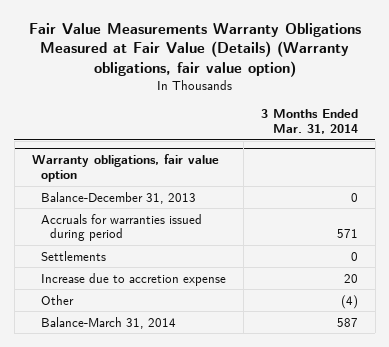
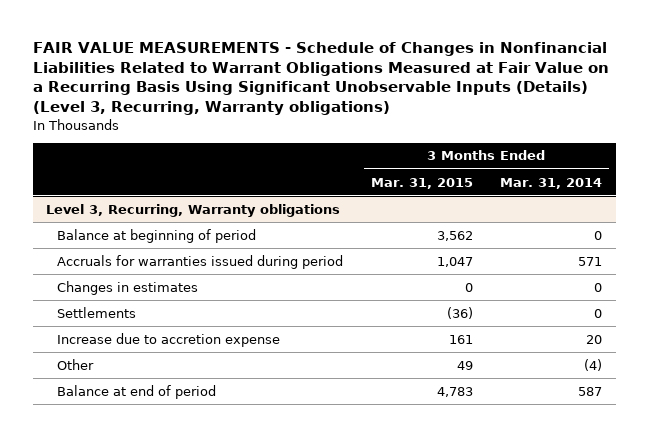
[28,22,361,77] Fair Value Measurements Warranty Obligations Measured at Fair Value (Details) (Warranty obligations, fair value option) -> [32,41,609,116] FAIR VALUE MEASUREMENTS - Schedule of Changes in Nonfinancial Liabilities Related to Warrant Obligations Measured at Fair Value on a Recurring Basis Using Significant Unobservable Inputs (Details) (Level 3, Recurring, Warranty obligations)
none -> [370,177,473,189] Mar. 31, 2015
[31,153,219,182] Warranty obligations, fair value option -> none
none -> [46,203,341,217] Level 3, Recurring, Warranty obligations
[40,191,196,204] Balance-December 31, 2013 -> [57,228,257,243] Balance at beginning of period
none -> [57,280,199,295] Changes in estimates
[40,316,176,329] Balance-March 31, 2014 -> [57,384,217,399] Balance at end of period

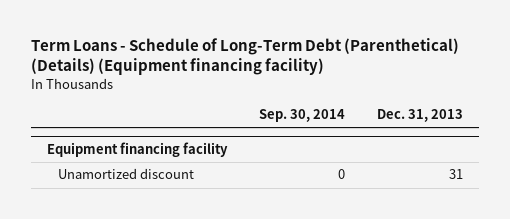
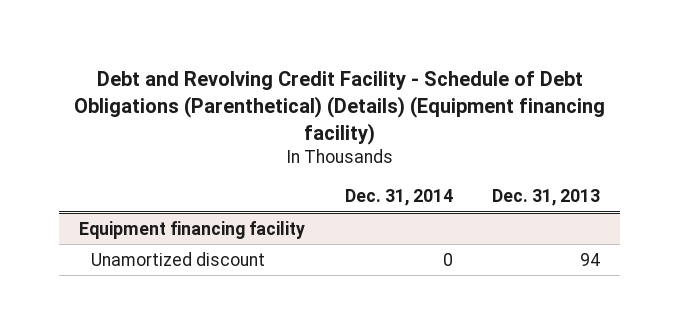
[31,38,460,76] Term Loans - Schedule of Long-Term Debt (Parenthetical) (Details) (Equipment financing facility) -> [73,71,605,145] Debt and Revolving Credit Facility - Schedule of Debt Obligations (Parenthetical) (Details) (Equipment financing facility)
[258,109,345,123] Sep. 30, 2014 -> none
none -> [344,189,453,207] Dec. 31, 2014
[448,169,463,180] 31 -> [580,252,601,266] 94

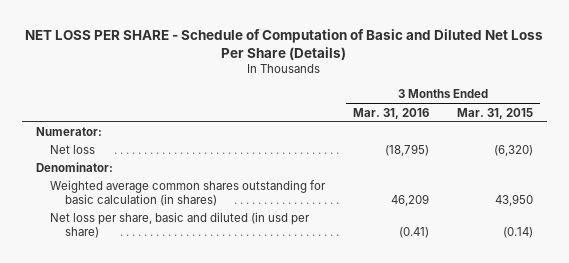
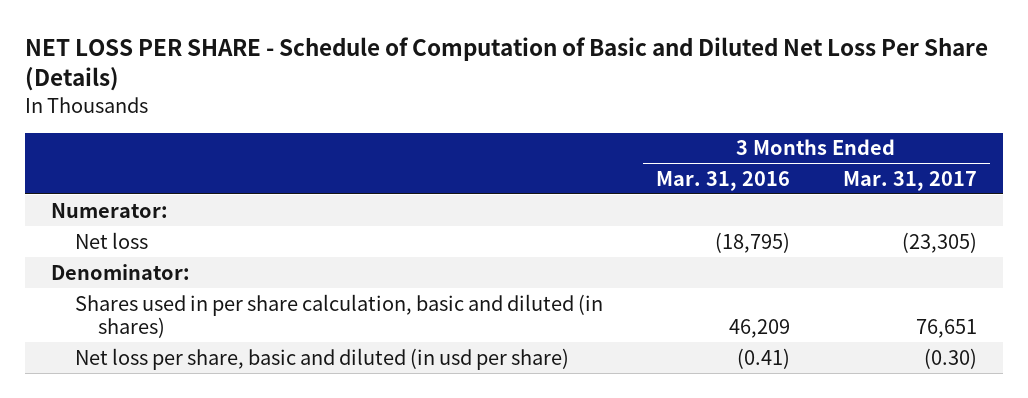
[456,107,533,119] Mar. 31, 2015 -> none
none -> [842,170,977,191] Mar. 31, 2017
[50,180,327,207] Weighted average common shares outstanding for basic calculation (in shares) -> [74,293,603,338] Shares used in per share calculation, basic and diluted (in shares)

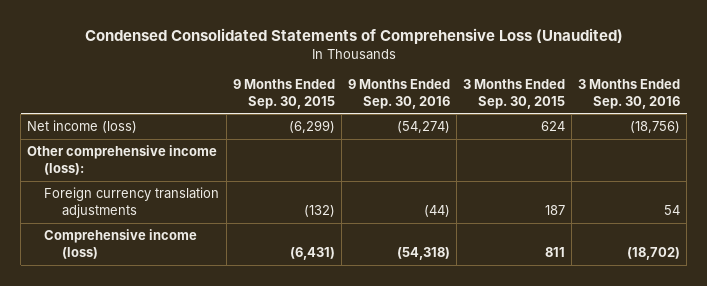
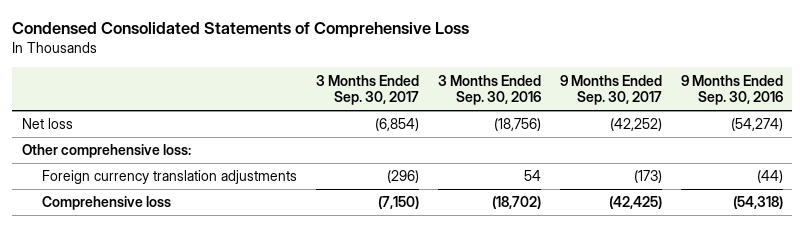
[84,28,623,45] Condensed Consolidated Statements of Comprehensive Loss (Unaudited) -> [12,22,470,39] Condensed Consolidated Statements of Comprehensive Loss
[232,79,335,109] 9 Months Ended Sep. 30, 2015 -> none
[462,79,565,109] 3 Months Ended Sep. 30, 2015 -> none
none -> [315,74,419,106] 3 Months Ended Sep. 30, 2017
none -> [559,74,662,106] 9 Months Ended Sep. 30, 2017
[27,120,138,134] Net income (loss) -> [21,118,73,130] Net loss
[27,145,218,175] Other comprehensive income (loss): -> [21,144,191,159] Other comprehensive loss:
[44,229,198,259] Comprehensive income (loss) -> [41,196,171,211] Comprehensive loss

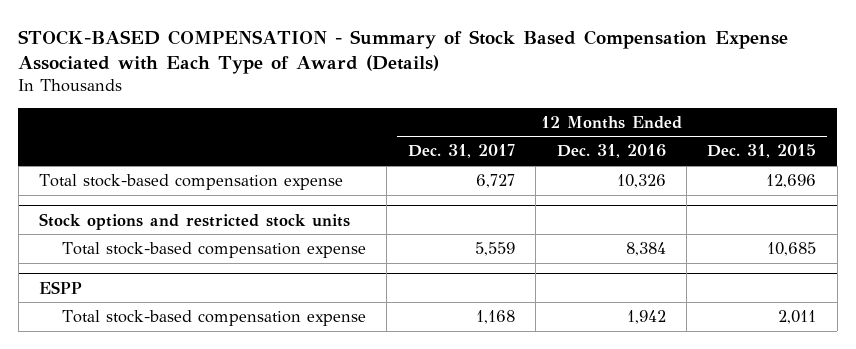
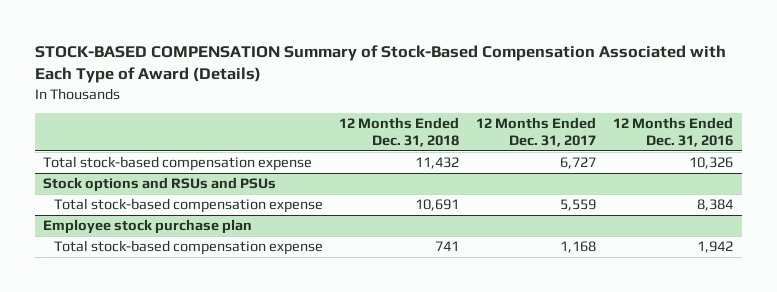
[18,29,789,75] STOCK-BASED COMPENSATION - Summary of Stock Based Compensation Expense Associated with Each Type of Award (Details) -> [35,45,727,84] STOCK-BASED COMPENSATION Summary of Stock-Based Compensation Associated with Each Type of Award (Details)
[707,144,817,159] Dec. 31, 2015 -> none
none -> [339,116,460,147] 12 Months Ended Dec. 31, 2018
[39,212,351,230] Stock options and restricted stock units -> [43,177,277,193] Stock options and RSUs and PSUs
[39,280,83,294] ESPP -> [43,219,253,235] Employee stock purchase plan

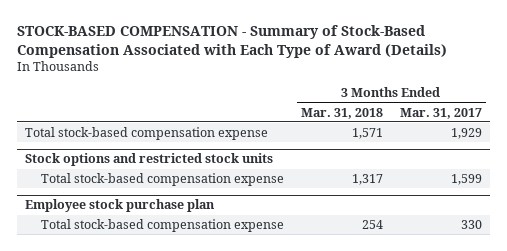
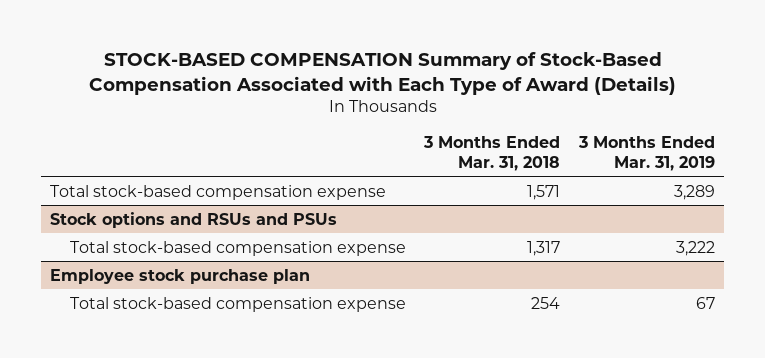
[16,24,447,58] STOCK-BASED COMPENSATION - Summary of Stock-Based Compensation Associated with Each Type of Award (Details) -> [88,51,676,95] STOCK-BASED COMPENSATION Summary of Stock-Based Compensation Associated with Each Type of Award (Details)
[399,107,482,119] Mar. 31, 2017 -> none
none -> [577,135,715,171] 3 Months Ended Mar. 31, 2019
[25,153,274,167] Stock options and restricted stock units -> [50,211,338,228] Stock options and RSUs and PSUs

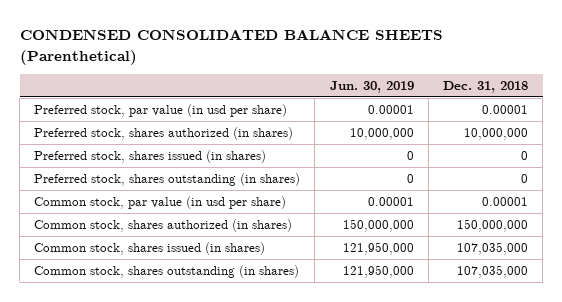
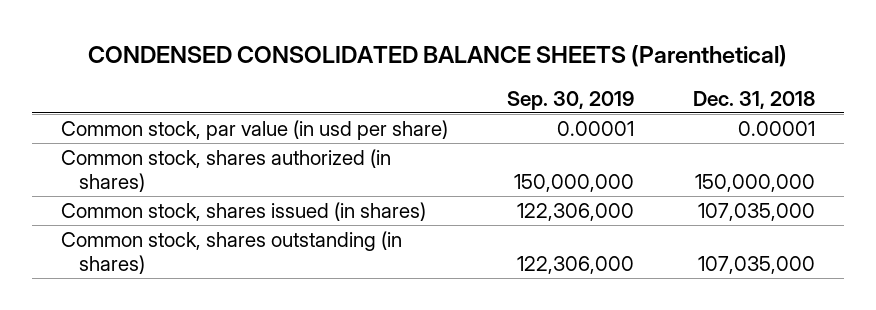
[329,80,414,93] Jun. 30, 2019 -> none
none -> [506,90,634,110] Sep. 30, 2019
[34,104,288,118] Preferred stock, par value (in usd per share) -> none
[34,127,294,141] Preferred stock, shares authorized (in shares) -> none
[34,150,267,164] Preferred stock, shares issued (in shares) -> none
[34,173,301,187] Preferred stock, shares outstanding (in shares) -> none

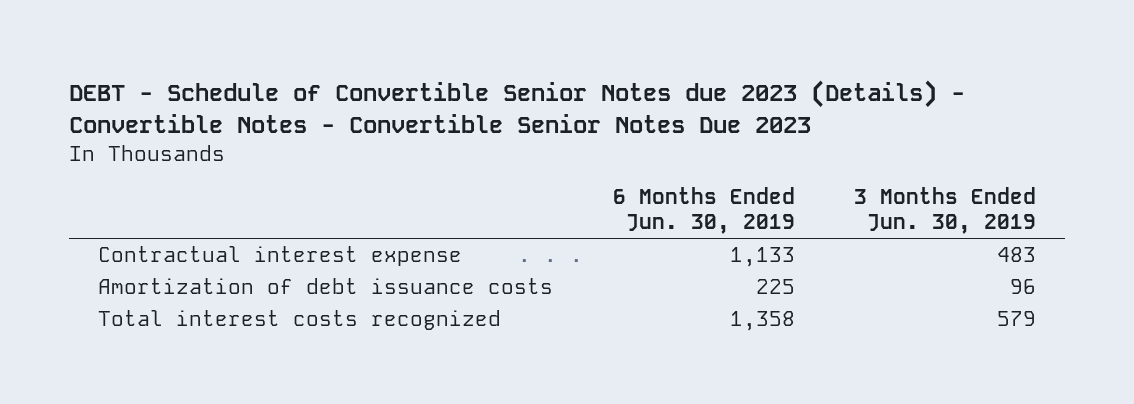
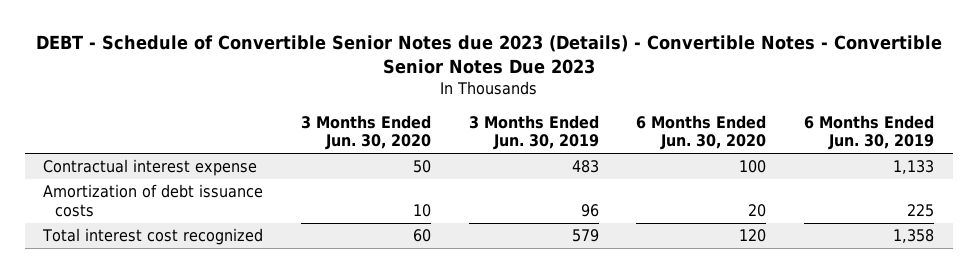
none -> [301,114,432,151] 3 Months Ended Jun. 30, 2020
none -> [636,114,767,151] 6 Months Ended Jun. 30, 2020
[98,310,502,331] Total interest costs recognized -> [42,228,264,246] Total interest cost recognized

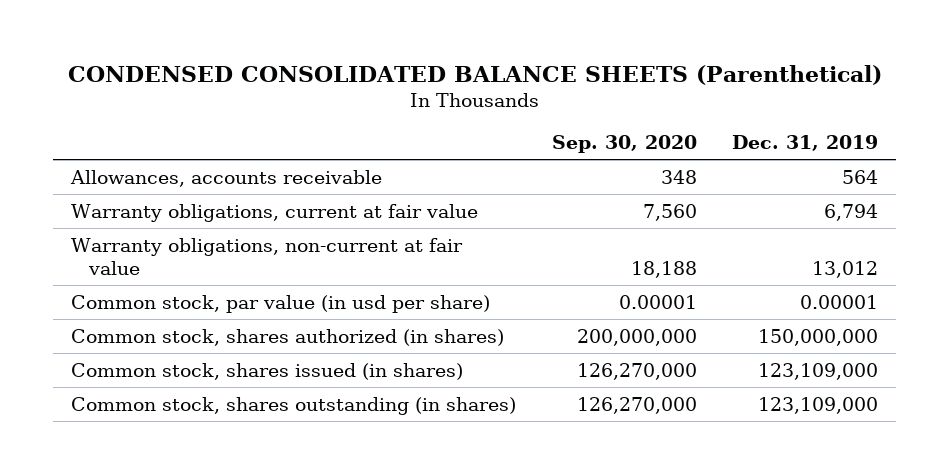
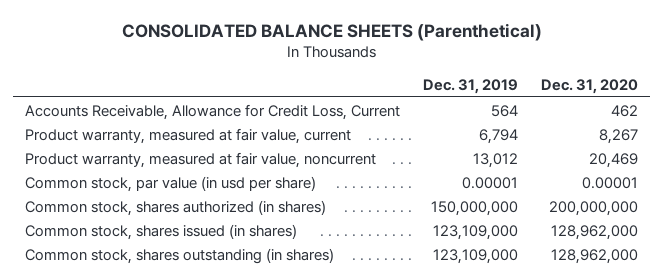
[67,65,882,86] CONDENSED CONSOLIDATED BALANCE SHEETS (Parenthetical) -> [121,22,542,41] CONSOLIDATED BALANCE SHEETS (Parenthetical)
[551,135,697,154] Sep. 30, 2020 -> none
none -> [541,78,639,94] Dec. 31, 2020
[70,169,383,187] Allowances, accounts receivable -> [25,103,401,120] Accounts Receivable, Allowance for Credit Loss, Current
[71,203,479,222] Warranty obligations, current at fair value -> [25,127,352,144] Product warranty, measured at fair value, current
[71,237,464,275] Warranty obligations, non-current at fair value -> [25,151,377,168] Product warranty, measured at fair value, noncurrent

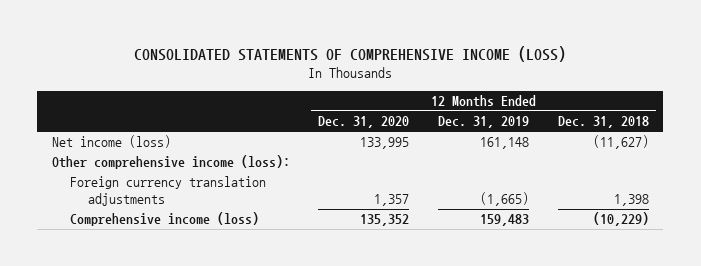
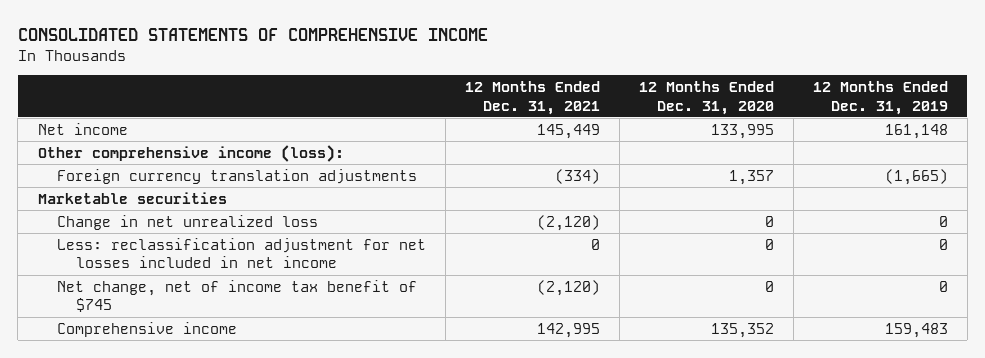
[134,45,567,62] CONSOLIDATED STATEMENTS OF COMPREHENSIVE INCOME (LOSS) -> [17,27,488,41] CONSOLIDATED STATEMENTS OF COMPREHENSIVE INCOME
[557,116,649,129] Dec. 31, 2018 -> none
none -> [464,80,600,115] 12 Months Ended Dec. 31, 2021
[51,135,171,149] Net income (loss) -> [37,122,128,135] Net income
none -> [37,191,227,204] Marketable securities
none -> [56,214,318,230] Change in net unrealized loss
none -> [56,237,426,269] Less: reclassification adjustment for net losses included in net income
none -> [56,279,417,313] Net change, net of income tax benefit of $745
[69,212,259,227] Comprehensive income (loss) -> [56,321,237,337] Comprehensive income

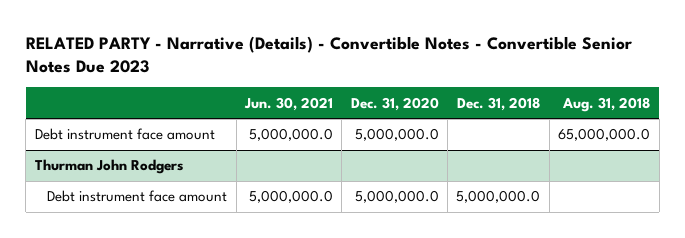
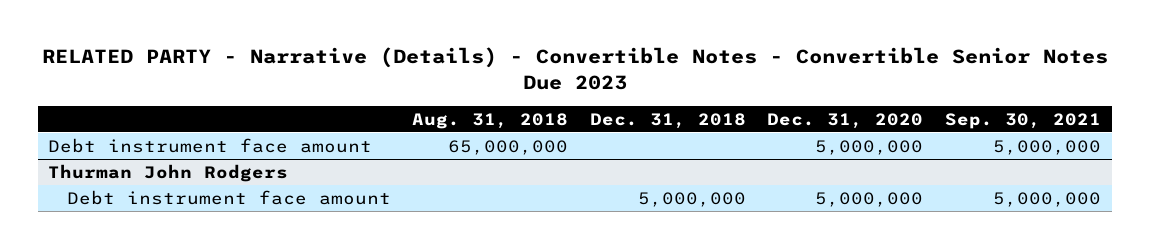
[244,96,334,111] Jun. 30, 2021 -> none
none -> [945,112,1102,129] Sep. 30, 2021
[354,128,439,142] 5,000,000.0 -> [815,139,924,155] 5,000,000
[558,128,651,142] 65,000,000.0 -> [448,139,569,155] 65,000,000
[354,190,439,204] 5,000,000.0 -> [815,191,924,207] 5,000,000
[456,190,541,204] 5,000,000.0 -> [637,191,746,207] 5,000,000

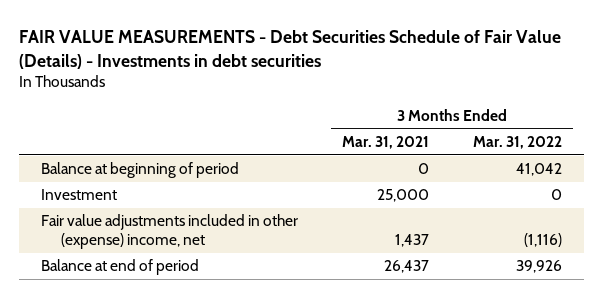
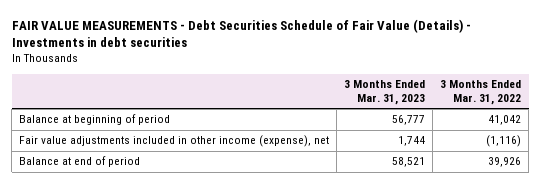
[341,136,429,150] Mar. 31, 2021 -> none
none -> [344,80,426,105] 3 Months Ended Mar. 31, 2023
[40,189,117,201] Investment -> none
[40,214,298,250] Fair value adjustments included in other (expense) income, net -> [19,135,330,148] Fair value adjustments included in other income (expense), net

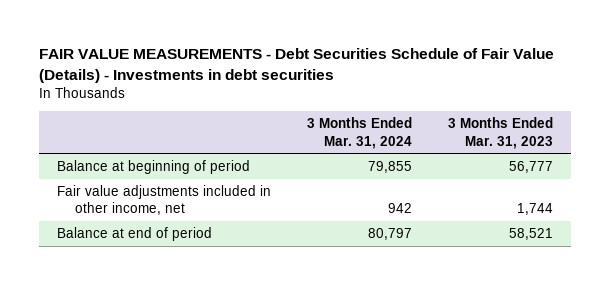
[440,80,522,105] 3 Months Ended Mar. 31, 2022 -> none
none -> [307,117,413,149] 3 Months Ended Mar. 31, 2024
[19,135,330,148] Fair value adjustments included in other income (expense), net -> [56,185,271,216] Fair value adjustments included in other income, net

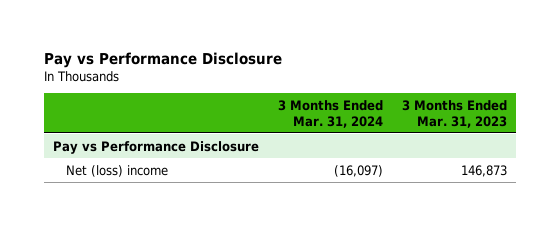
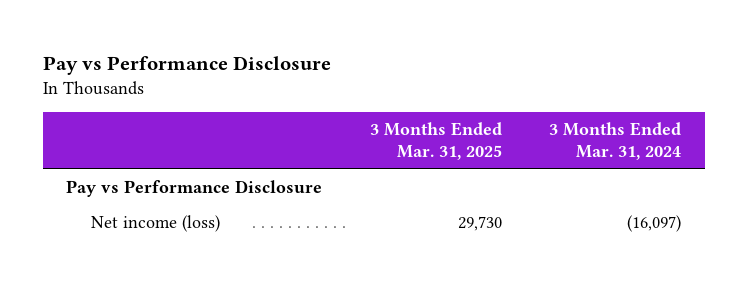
[401,100,507,128] 3 Months Ended Mar. 31, 2023 -> none
none -> [369,122,502,161] 3 Months Ended Mar. 31, 2025
[66,164,169,177] Net (loss) income -> [90,215,220,233] Net income (loss)

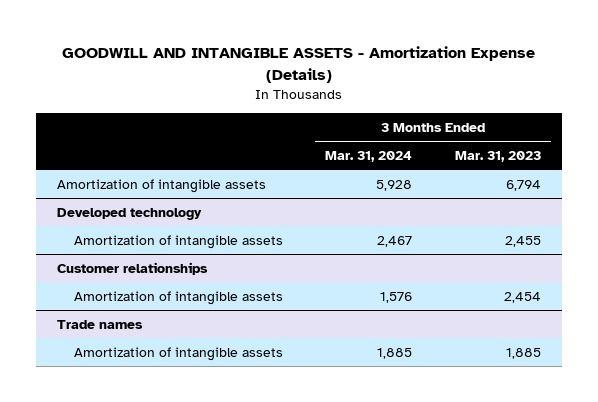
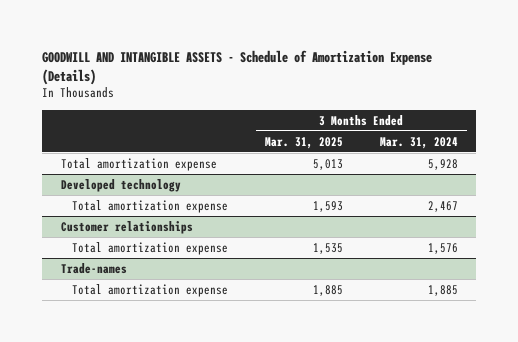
[61,46,535,83] GOODWILL AND INTANGIBLE ASSETS - Amortization Expense (Details) -> [42,49,433,85] GOODWILL AND INTANGIBLE ASSETS - Schedule of Amortization Expense (Details)
[454,151,541,163] Mar. 31, 2023 -> none
none -> [264,136,343,149] Mar. 31, 2025
[57,178,267,193] Amortization of intangible assets -> [60,157,217,171] Total amortization expense
[74,234,284,249] Amortization of intangible assets -> [71,199,228,213] Total amortization expense
[74,290,284,305] Amortization of intangible assets -> [71,241,228,255] Total amortization expense
[57,319,144,329] Trade names -> [60,262,127,274] Trade-names
[74,346,284,361] Amortization of intangible assets -> [71,283,228,297] Total amortization expense

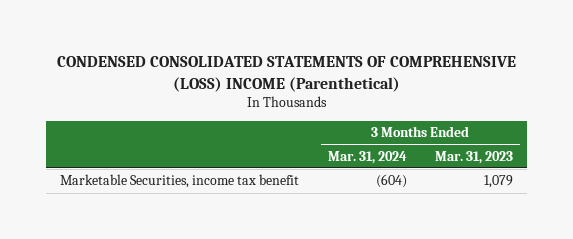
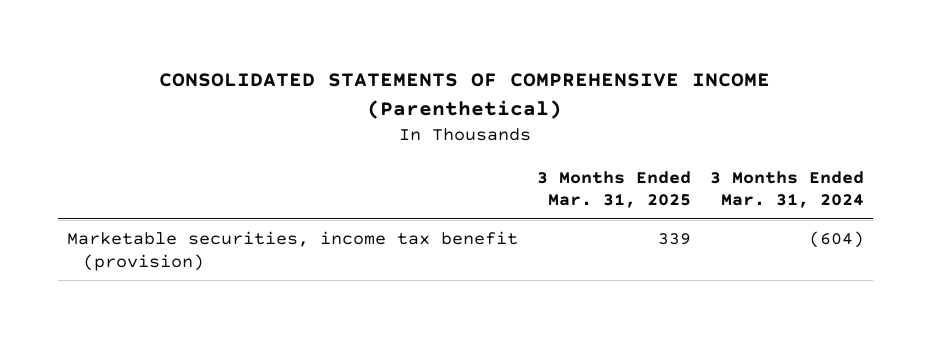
[56,56,516,92] CONDENSED CONSOLIDATED STATEMENTS OF COMPREHENSIVE (LOSS) INCOME (Parenthetical) -> [159,73,771,120] CONSOLIDATED STATEMENTS OF COMPREHENSIVE INCOME (Parenthetical)
[434,150,513,164] Mar. 31, 2023 -> none
none -> [536,170,691,209] 3 Months Ended Mar. 31, 2025
[60,174,300,189] Marketable Securities, income tax benefit -> [67,231,519,271] Marketable securities, income tax benefit (provision)

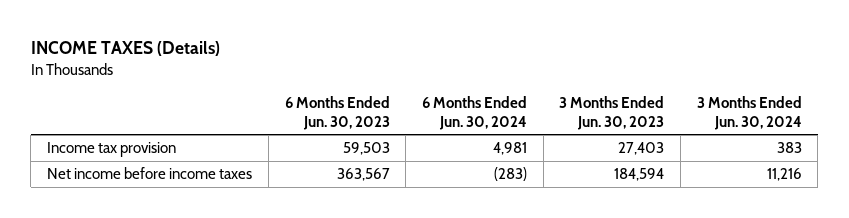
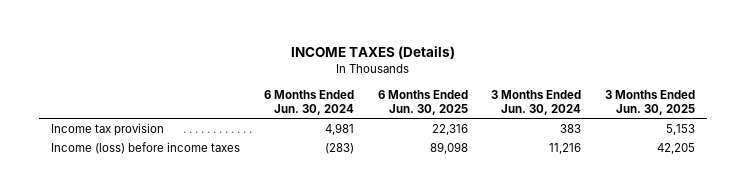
[284,95,390,130] 6 Months Ended Jun. 30, 2023 -> none
[559,95,665,130] 3 Months Ended Jun. 30, 2023 -> none
none -> [377,89,468,115] 6 Months Ended Jun. 30, 2025
none -> [604,89,695,115] 3 Months Ended Jun. 30, 2025
[47,167,253,180] Net income before income taxes -> [51,141,241,154] Income (loss) before income taxes

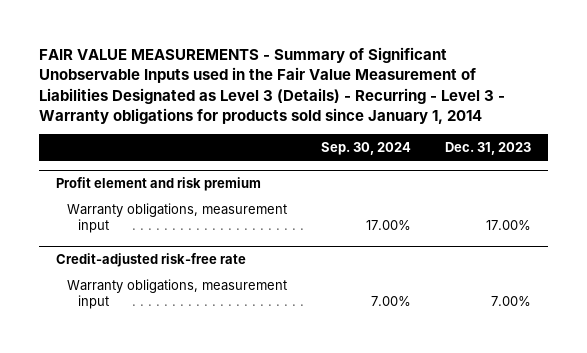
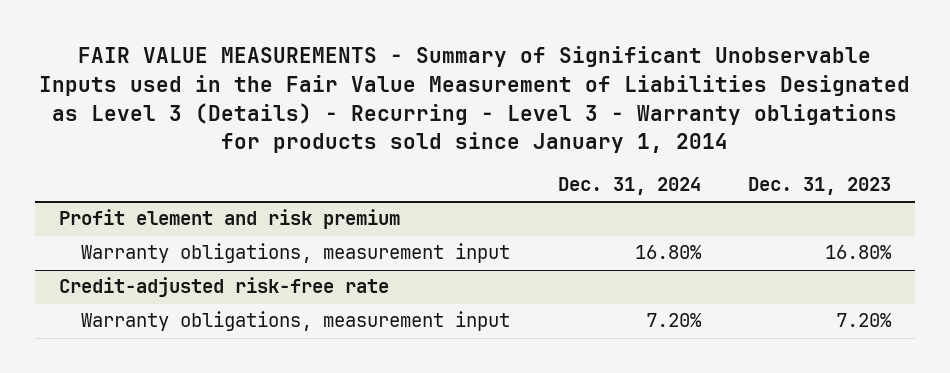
[320,142,411,156] Sep. 30, 2024 -> none
none -> [557,176,701,195] Dec. 31, 2024
[485,220,531,231] 17.00% -> [825,245,893,260] 16.80%
[490,296,531,307] 7.00% -> [836,313,893,328] 7.20%

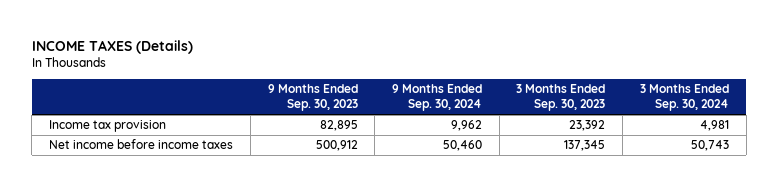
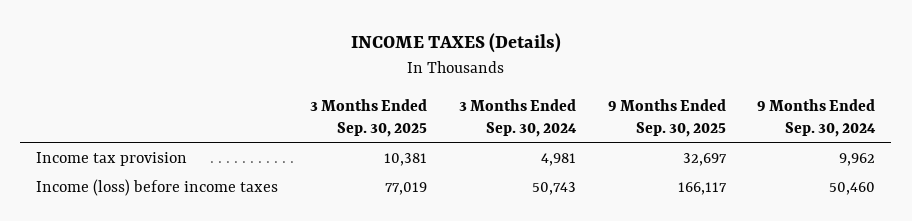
[267,84,358,112] 9 Months Ended Sep. 30, 2023 -> none
[516,84,606,112] 3 Months Ended Sep. 30, 2023 -> none
none -> [309,98,427,138] 3 Months Ended Sep. 30, 2025
none -> [607,98,726,138] 9 Months Ended Sep. 30, 2025
[49,139,234,150] Net income before income taxes -> [36,178,279,196] Income (loss) before income taxes

